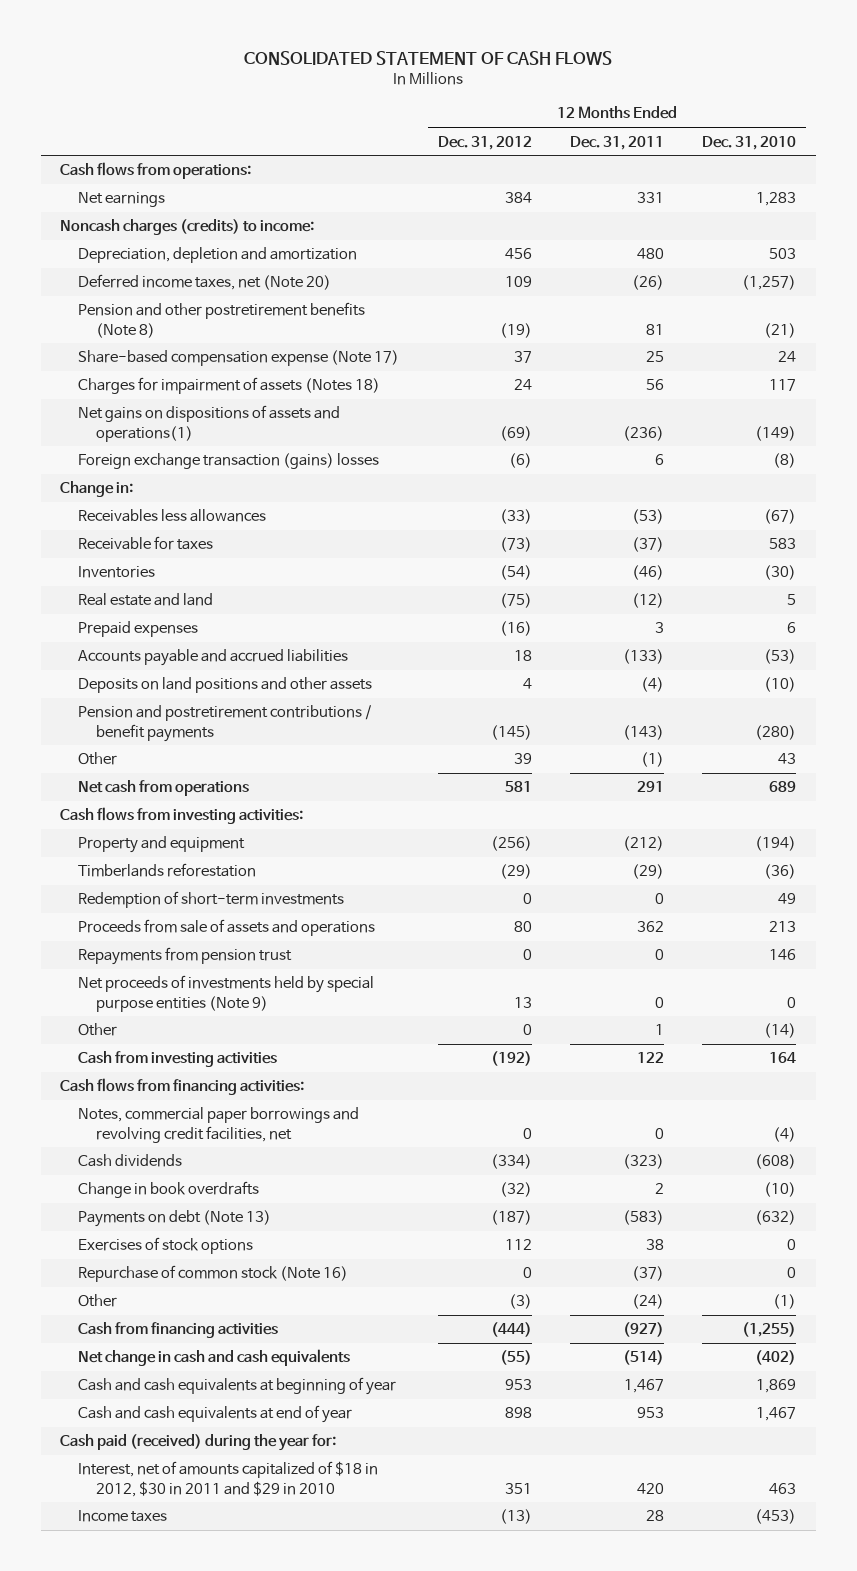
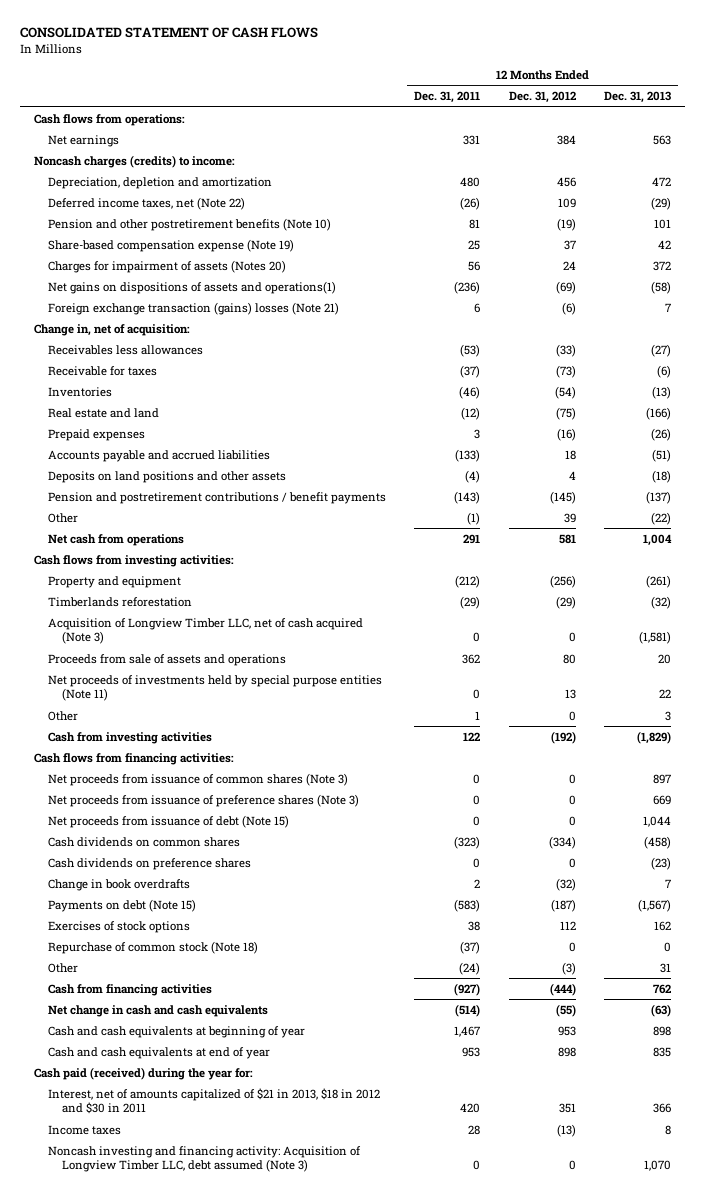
[702,135,797,150] Dec. 31, 2010 -> none
none -> [604,90,672,103] Dec. 31, 2013
[78,274,332,291] Deferred income taxes, net (Note 20) -> [47,196,245,210] Deferred income taxes, net (Note 22)
[78,302,366,338] Pension and other postretirement benefits (Note 8) -> [47,217,331,231] Pension and other postretirement benefits (Note 10)
[78,350,400,367] Share-based compensation expense (Note 17) -> [47,238,294,252] Share-based compensation expense (Note 19)
[78,377,381,395] Charges for impairment of assets (Notes 18) -> [47,259,286,273] Charges for impairment of assets (Notes 20)
[78,453,380,470] Foreign exchange transaction (gains) losses -> [47,301,339,315] Foreign exchange transaction (gains) losses (Note 21)
[60,481,134,498] Change in: -> [33,323,190,336] Change in, net of acquisition:
[78,891,345,909] Redemption of short-term investments -> none
none -> [47,617,363,645] Acquisition of Longview Timber LLC, net of cash acquired (Note 3)
[78,947,293,966] Repayments from pension trust -> none
[78,975,375,1012] Net proceeds of investments held by special purpose entities (Note 9) -> [47,674,382,702] Net proceeds of investments held by special purpose entities (Note 11)
[78,1107,360,1143] Notes, commercial paper borrowings and revolving credit facilities, net -> none
none -> [47,772,348,786] Net proceeds from issuance of common shares (Note 3)
none -> [47,793,359,807] Net proceeds from issuance of preference shares (Note 3)
none -> [47,814,289,828] Net proceeds from issuance of debt (Note 15)
[78,1154,183,1168] Cash dividends -> [47,836,240,847] Cash dividends on common shares
none -> [47,857,251,870] Cash dividends on preference shares
[78,1210,272,1228] Payments on debt (Note 13) -> [47,898,196,912] Payments on debt (Note 15)
[78,1265,349,1283] Repurchase of common stock (Note 16) -> [47,940,258,954] Repurchase of common stock (Note 18)
[78,1461,379,1497] Interest, net of amounts capitalized of $18 in 2012, $30 in 2011 and $29 in 2010 -> [47,1087,380,1115] Interest, net of amounts capitalized of $21 in 2013, $18 in 2012 and $30 in 2011
none -> [47,1145,361,1173] Noncash investing and financing activity: Acquisition of Longview Timber LLC, debt assumed (Note 3)

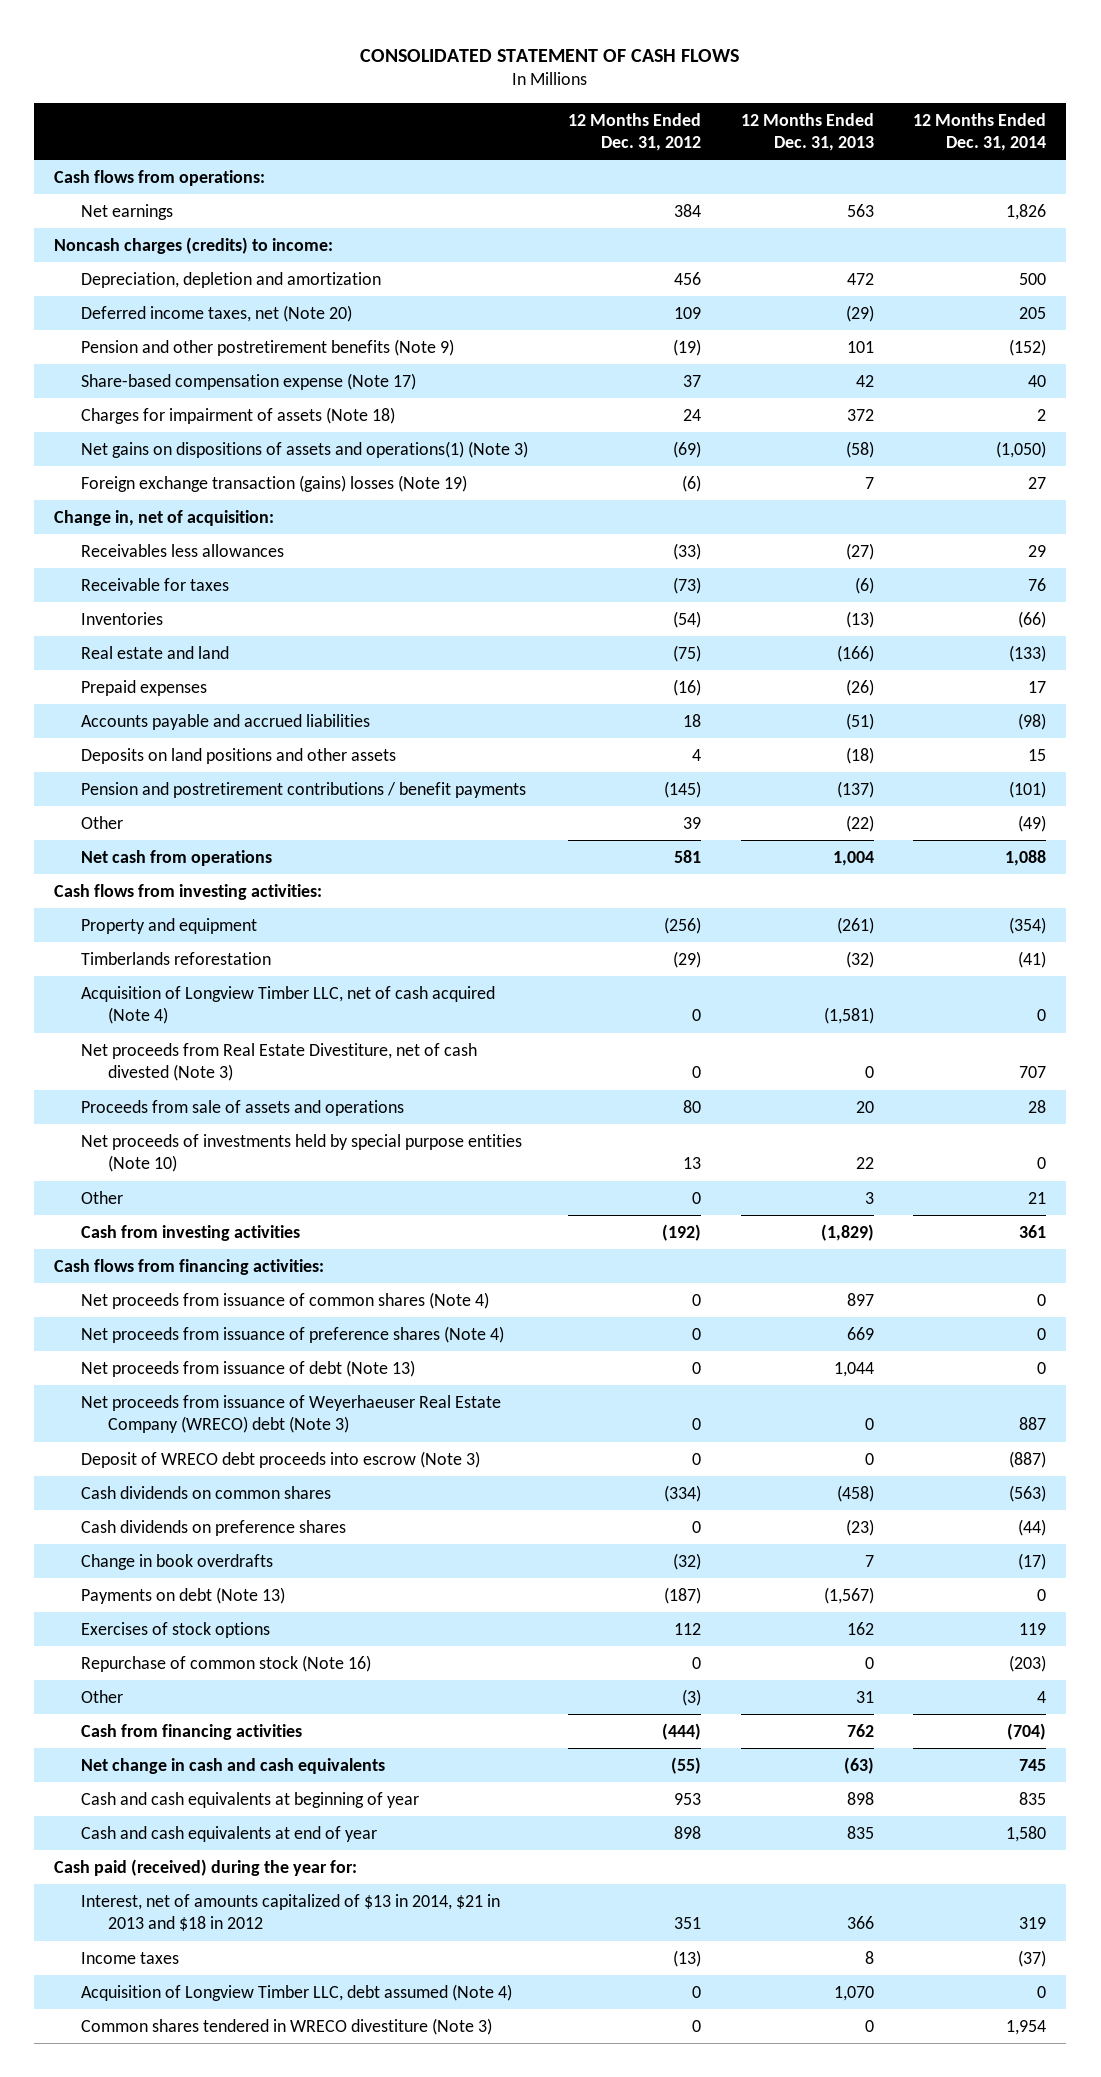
[414,90,481,103] Dec. 31, 2011 -> none
none -> [913,112,1047,152] 12 Months Ended Dec. 31, 2014
[47,196,245,210] Deferred income taxes, net (Note 22) -> [81,304,353,322] Deferred income taxes, net (Note 20)
[47,217,331,231] Pension and other postretirement benefits (Note 10) -> [81,338,455,356] Pension and other postretirement benefits (Note 9)
[47,238,294,252] Share-based compensation expense (Note 19) -> [81,372,417,390] Share-based compensation expense (Note 17)
[47,259,286,273] Charges for impairment of assets (Notes 20) -> [81,406,396,424] Charges for impairment of assets (Note 18)
[47,280,336,294] Net gains on dispositions of assets and operations(1) -> [81,440,529,458] Net gains on dispositions of assets and operations(1) (Note 3)
[47,301,339,315] Foreign exchange transaction (gains) losses (Note 21) -> [81,474,468,492] Foreign exchange transaction (gains) losses (Note 19)
[47,617,363,645] Acquisition of Longview Timber LLC, net of cash acquired (Note 3) -> [81,985,496,1025] Acquisition of Longview Timber LLC, net of cash acquired (Note 4)
none -> [81,1042,478,1082] Net proceeds from Real Estate Divestiture, net of cash divested (Note 3)
[47,674,382,702] Net proceeds of investments held by special purpose entities (Note 11) -> [81,1133,523,1173] Net proceeds of investments held by special purpose entities (Note 10)
[47,772,348,786] Net proceeds from issuance of common shares (Note 3) -> [81,1291,490,1309] Net proceeds from issuance of common shares (Note 4)
[47,793,359,807] Net proceeds from issuance of preference shares (Note 3) -> [81,1325,505,1343] Net proceeds from issuance of preference shares (Note 4)
[47,814,289,828] Net proceeds from issuance of debt (Note 15) -> [81,1359,416,1377] Net proceeds from issuance of debt (Note 13)
none -> [81,1394,502,1434] Net proceeds from issuance of Weyerhaeuser Real Estate Company (WRECO) debt (Note 3)
none -> [81,1450,481,1468] Deposit of WRECO debt proceeds into escrow (Note 3)
[47,898,196,912] Payments on debt (Note 15) -> [81,1586,286,1604] Payments on debt (Note 13)
[47,940,258,954] Repurchase of common stock (Note 18) -> [81,1654,372,1672] Repurchase of common stock (Note 16)
[47,1087,380,1115] Interest, net of amounts capitalized of $21 in 2013, $18 in 2012 and $30 in 2011 -> [81,1893,501,1932] Interest, net of amounts capitalized of $13 in 2014, $21 in 2013 and $18 in 2012
[47,1145,361,1173] Noncash investing and financing activity: Acquisition of Longview Timber LLC, debt assumed (Note 3) -> [81,1983,513,2001] Acquisition of Longview Timber LLC, debt assumed (Note 4)
none -> [81,2017,493,2035] Common shares tendered in WRECO divestiture (Note 3)

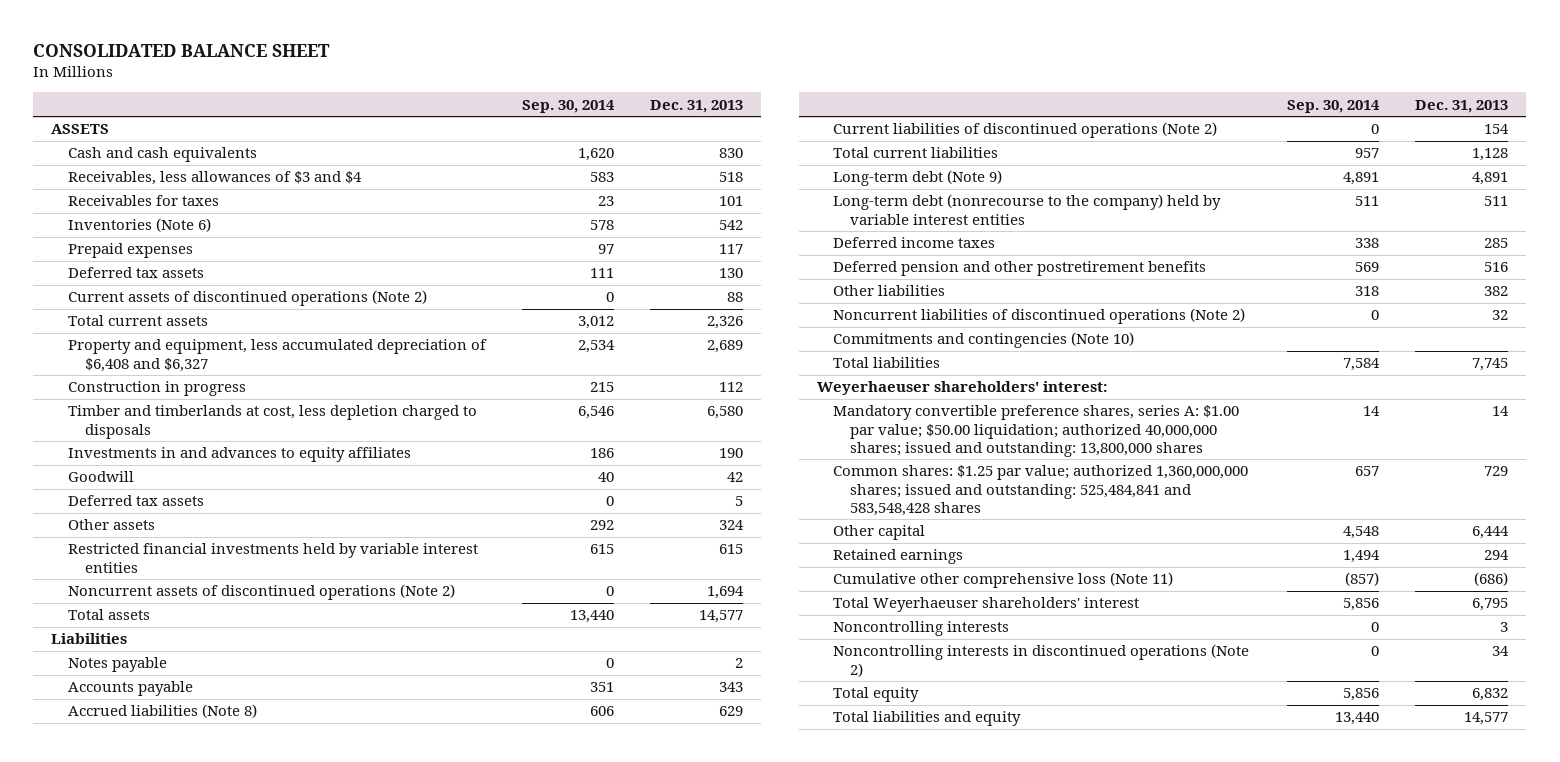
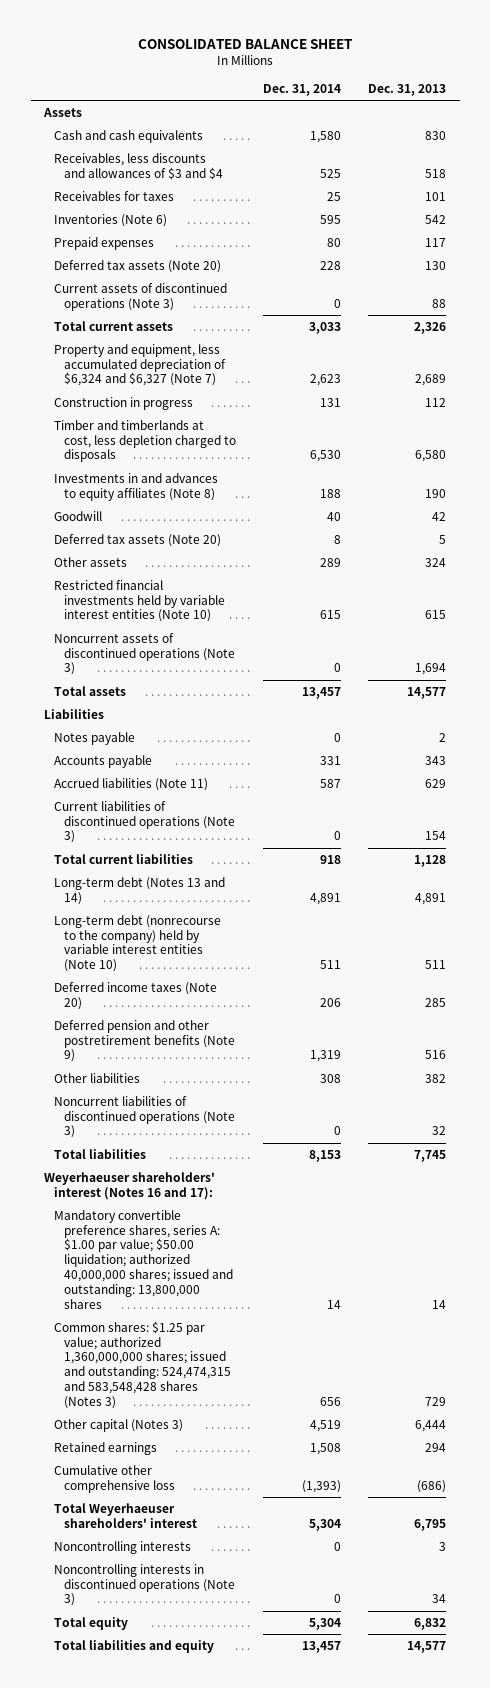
[522,99,616,113] Sep. 30, 2014 -> none
none -> [263,84,342,97] Dec. 31, 2014
[51,124,110,135] ASSETS -> [43,107,83,117] Assets
[68,171,363,186] Receivables, less allowances of $3 and $4 -> [54,152,224,180] Receivables, less discounts and allowances of $3 and $4
[68,267,205,279] Deferred tax assets -> [54,259,222,273] Deferred tax assets (Note 20)
[68,290,428,307] Current assets of discontinued operations (Note 2) -> [54,282,228,311] Current assets of discontinued operations (Note 3)
[68,339,488,372] Property and equipment, less accumulated depreciation of $6,408 and $6,327 -> [54,343,227,387] Property and equipment, less accumulated depreciation of $6,324 and $6,327 (Note 7)
[68,447,412,463] Investments in and advances to equity affiliates -> [54,472,219,501] Investments in and advances to equity affiliates (Note 8)
[68,495,205,507] Deferred tax assets -> [54,533,222,547] Deferred tax assets (Note 20)
[68,543,479,573] Restricted financial investments held by variable interest entities -> [54,579,226,623] Restricted financial investments held by variable interest entities (Note 10)
[68,584,456,601] Noncurrent assets of discontinued operations (Note 2) -> [54,632,236,676] Noncurrent assets of discontinued operations (Note 3)
[68,704,258,719] Accrued liabilities (Note 8) -> [54,777,209,791] Accrued liabilities (Note 11)
[833,122,1218,139] Current liabilities of discontinued operations (Note 2) -> [54,800,236,844] Current liabilities of discontinued operations (Note 3)
[833,170,1003,187] Long-term debt (Note 9) -> [54,876,226,905] Long-term debt (Notes 13 and 14)
[833,194,1222,225] Long-term debt (nonrecourse to the company) held by variable interest entities -> [54,914,222,973] Long-term debt (nonrecourse to the company) held by variable interest entities (Note 10)
[833,237,996,249] Deferred income taxes -> [54,981,218,1010] Deferred income taxes (Note 20)
[833,261,1207,277] Deferred pension and other postretirement benefits -> [54,1019,236,1063] Deferred pension and other postretirement benefits (Note 9)
[833,332,1135,349] Commitments and contingencies (Note 10) -> none
[833,308,1246,325] Noncurrent liabilities of discontinued operations (Note 2) -> [54,1095,236,1139] Noncurrent liabilities of discontinued operations (Note 3)
[816,381,1108,396] Weyerhaeuser shareholders' interest: -> [44,1171,216,1200] Weyerhaeuser shareholders' interest (Notes 16 and 17):
[833,465,1249,517] Common shares: $1.25 par value; authorized 1,360,000,000 shares; issued and outstanding: 525,484,841 and 583,548,428 shares -> [54,1320,232,1409] Common shares: $1.25 par value; authorized 1,360,000,000 shares; issued and outstanding: 524,474,315 and 583,548,428 shares (Notes 3)
[833,525,926,541] Other capital -> [54,1418,184,1432] Other capital (Notes 3)
[833,572,1174,589] Cumulative other comprehensive loss (Note 11) -> [54,1464,176,1493] Cumulative other comprehensive loss
[833,644,1250,677] Noncontrolling interests in discontinued operations (Note 2) -> [54,1563,236,1607] Noncontrolling interests in discontinued operations (Note 3)

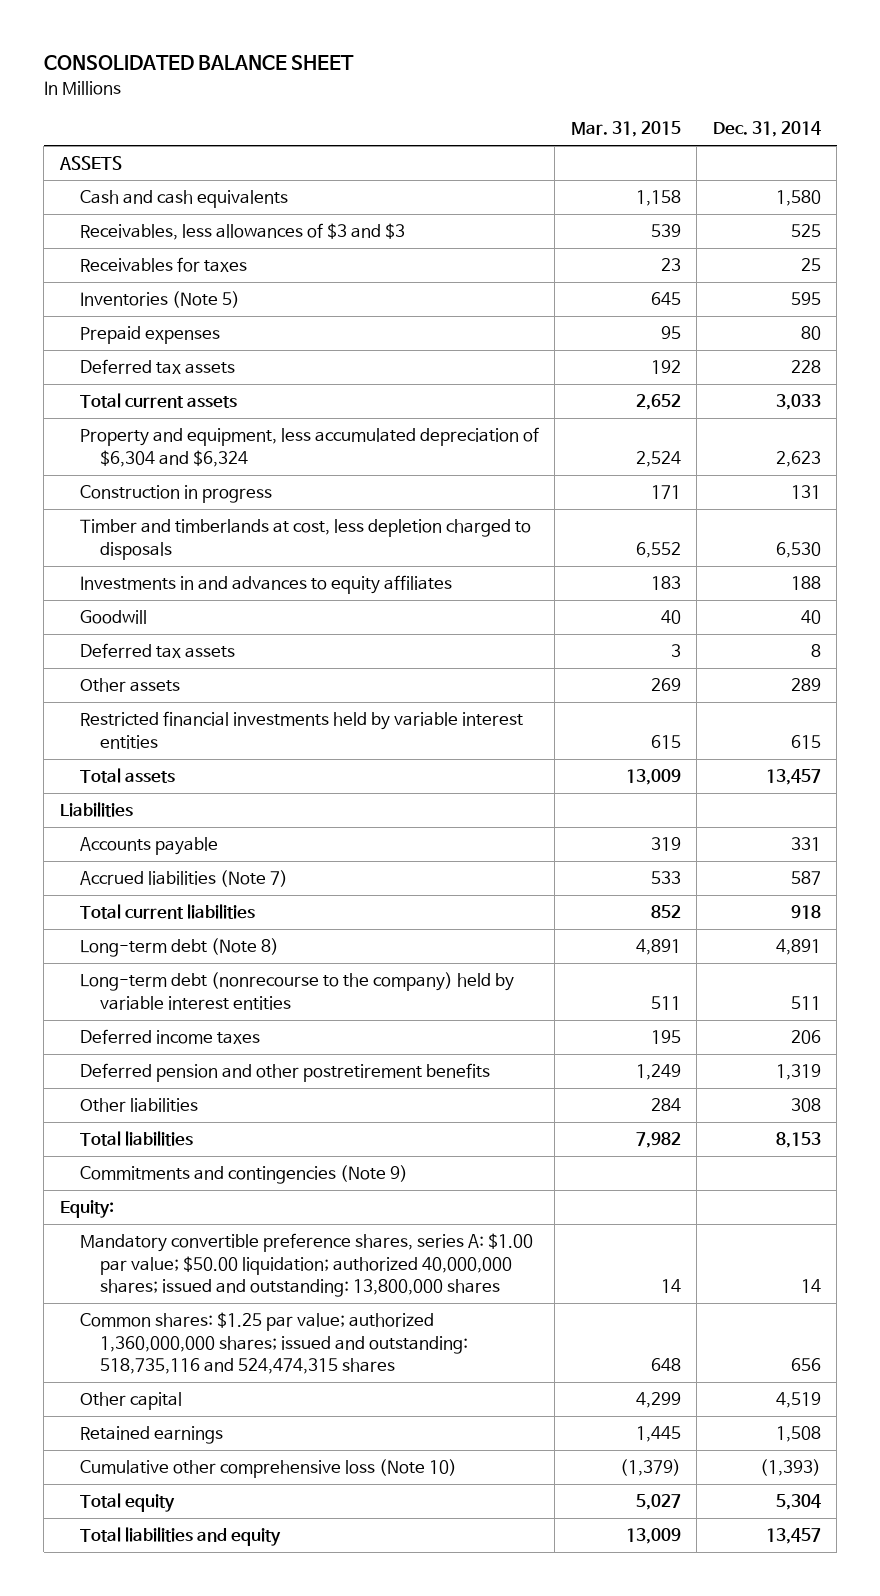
[368,84,447,97] Dec. 31, 2013 -> none
none -> [570,121,681,138] Mar. 31, 2015
[43,107,83,117] Assets -> [58,156,122,171] ASSETS
[54,152,224,180] Receivables, less discounts and allowances of $3 and $4 -> [79,223,405,241] Receivables, less allowances of $3 and $3
[54,213,168,227] Inventories (Note 6) -> [79,291,240,309] Inventories (Note 5)
[54,282,228,311] Current assets of discontinued operations (Note 3) -> none
[54,259,222,273] Deferred tax assets (Note 20) -> [79,359,235,375] Deferred tax assets
[54,343,227,387] Property and equipment, less accumulated depreciation of $6,324 and $6,327 (Note 7) -> [79,427,539,467] Property and equipment, less accumulated depreciation of $6,304 and $6,324
[54,472,219,501] Investments in and advances to equity affiliates (Note 8) -> [79,575,452,595] Investments in and advances to equity affiliates
[54,533,222,547] Deferred tax assets (Note 20) -> [79,643,235,659] Deferred tax assets
[54,632,236,676] Noncurrent assets of discontinued operations (Note 3) -> none
[54,579,226,623] Restricted financial investments held by variable interest entities (Note 10) -> [79,711,523,749] Restricted financial investments held by variable interest entities
[54,731,136,745] Notes payable -> none
[54,800,236,844] Current liabilities of discontinued operations (Note 3) -> none
[54,777,209,791] Accrued liabilities (Note 11) -> [79,870,288,888] Accrued liabilities (Note 7)
[54,876,226,905] Long-term debt (Notes 13 and 14) -> [79,938,279,958] Long-term debt (Note 8)
[54,914,222,973] Long-term debt (nonrecourse to the company) held by variable interest entities (Note 10) -> [79,972,514,1010] Long-term debt (nonrecourse to the company) held by variable interest entities
[54,981,218,1010] Deferred income taxes (Note 20) -> [79,1029,260,1045] Deferred income taxes
[54,1019,236,1063] Deferred pension and other postretirement benefits (Note 9) -> [79,1063,490,1083] Deferred pension and other postretirement benefits
[54,1095,236,1139] Noncurrent liabilities of discontinued operations (Note 3) -> none
[44,1171,216,1200] Weyerhaeuser shareholders' interest (Notes 16 and 17): -> none
none -> [79,1165,408,1185] Commitments and contingencies (Note 9)
none -> [59,1200,114,1219] Equity:
[54,1320,232,1409] Common shares: $1.25 par value; authorized 1,360,000,000 shares; issued and outstanding: 524,474,315 and 583,548,428 shares (Notes 3) -> [79,1312,468,1374] Common shares: $1.25 par value; authorized 1,360,000,000 shares; issued and outstanding: 518,735,116 and 524,474,315 shares
[54,1418,184,1432] Other capital (Notes 3) -> [79,1392,182,1411] Other capital
[54,1502,198,1528] Total Weyerhaeuser shareholders' interest -> none
[54,1540,192,1554] Noncontrolling interests -> none
[54,1563,236,1607] Noncontrolling interests in discontinued operations (Note 3) -> none
[54,1464,176,1493] Cumulative other comprehensive loss -> [79,1459,457,1479] Cumulative other comprehensive loss (Note 10)

